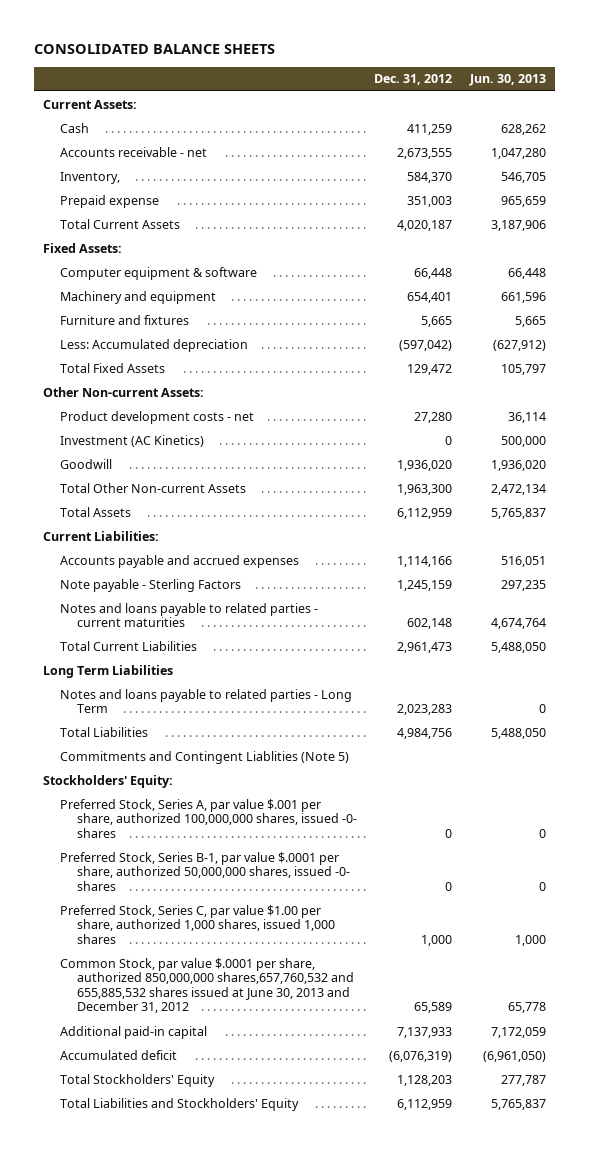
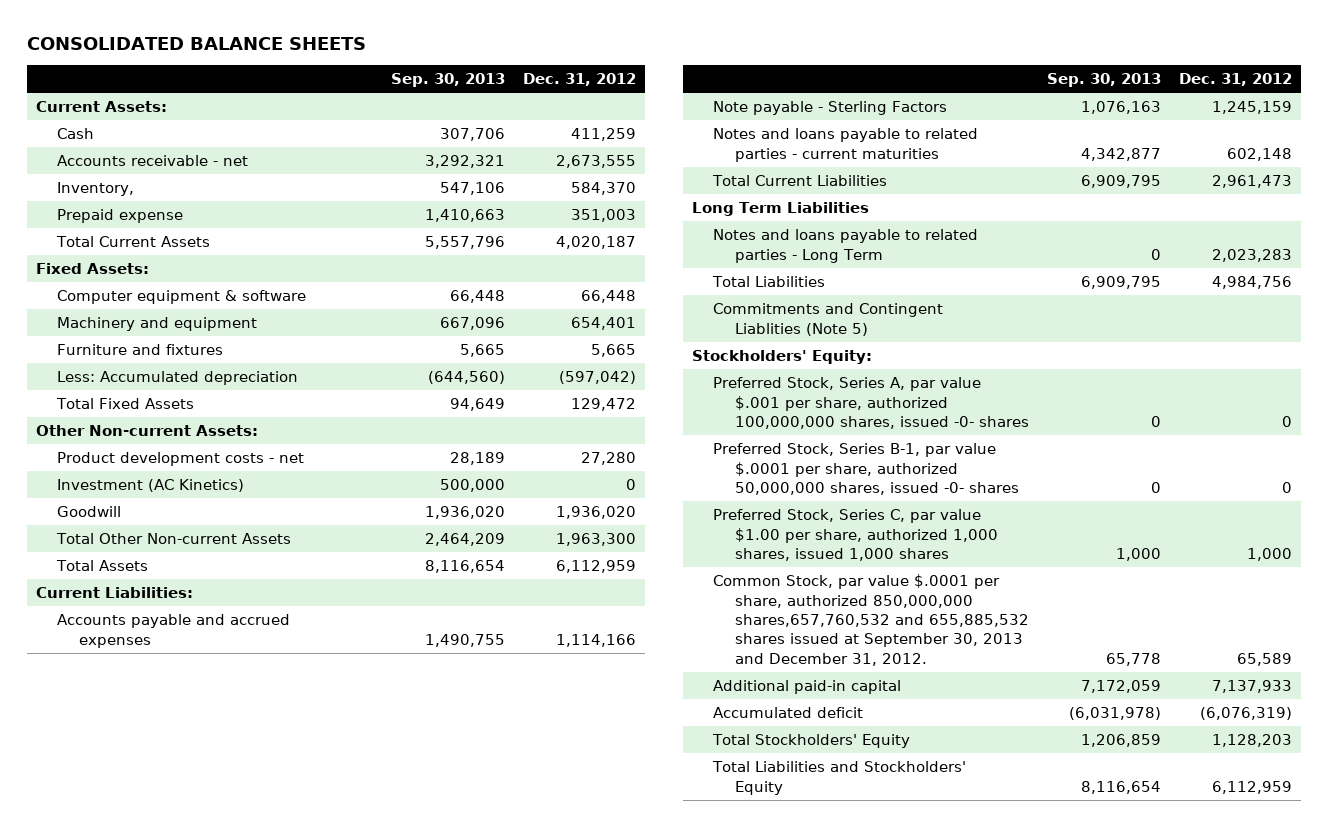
[468,74,546,87] Jun. 30, 2013 -> none
none -> [390,73,505,88] Sep. 30, 2013
[60,957,355,1014] Common Stock, par value $.0001 per share, authorized 850,000,000 shares,657,760,532 and 655,885,532 shares issued at June 30, 2013 and December 31, 2012 -> [713,574,1029,666] Common Stock, par value $.0001 per share, authorized 850,000,000 shares,657,760,532 and 655,885,532 shares issued at September 30, 2013 and December 31, 2012.

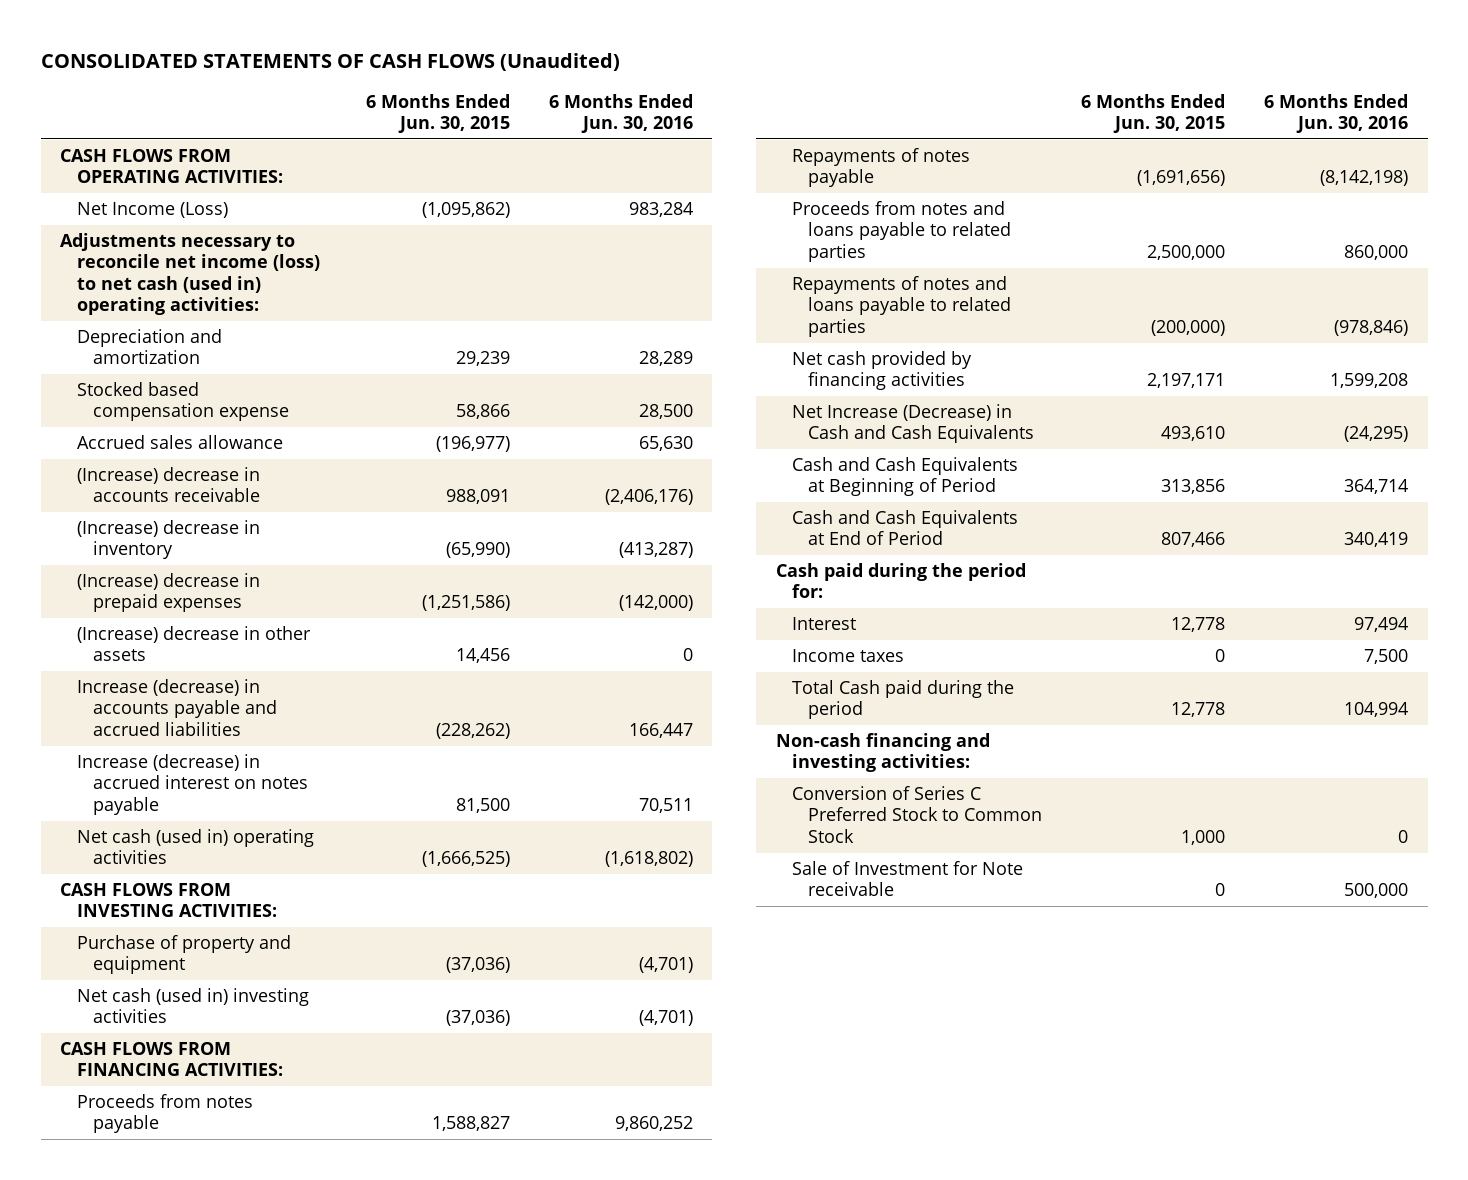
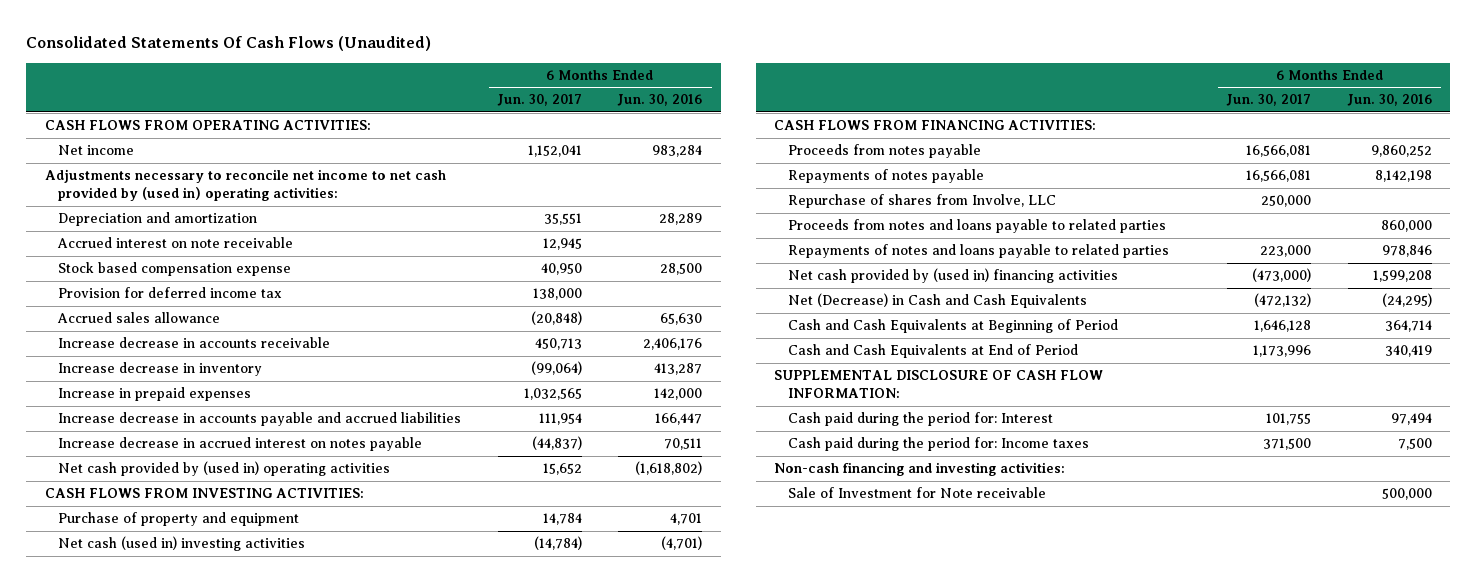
[40,53,620,72] CONSOLIDATED STATEMENTS OF CASH FLOWS (Unaudited) -> [26,36,432,52] Consolidated Statements Of Cash Flows (Unaudited)
[365,93,510,134] 6 Months Ended Jun. 30, 2015 -> none
none -> [496,94,582,107] Jun. 30, 2017
[76,202,228,219] Net Income (Loss) -> [58,145,135,156] Net income
[60,233,320,316] Adjustments necessary to reconcile net income (loss) to net cash (used in) operating activities: -> [44,169,446,202] Adjustments necessary to reconcile net income to net cash provided by (used in) operating activities:
none -> [57,237,294,249] Accrued interest on note receivable
[76,382,289,422] Stocked based compensation expense -> [58,262,292,277] Stock based compensation expense
none -> [58,287,283,299] Provision for deferred income tax
[76,626,311,662] (Increase) decrease in other assets -> none
[76,467,260,503] (Increase) decrease in accounts receivable -> [58,337,331,349] Increase decrease in accounts receivable
[604,489,693,506] (2,406,176) -> [643,338,703,351] 2,406,176
[76,520,260,560] (Increase) decrease in inventory -> [58,362,263,377] Increase decrease in inventory
[618,542,693,559] (413,287) -> [654,363,703,376] 413,287
[76,573,260,613] (Increase) decrease in prepaid expenses -> [58,387,252,402] Increase in prepaid expenses
[618,595,693,612] (142,000) -> [654,388,703,401] 142,000
[76,679,277,736] Increase (decrease) in accounts payable and accrued liabilities -> [58,412,462,427] Increase decrease in accounts payable and accrued liabilities
[76,754,308,815] Increase (decrease) in accrued interest on notes payable -> [58,437,423,452] Increase decrease in accrued interest on notes payable
[76,829,314,865] Net cash (used in) operating activities -> [58,461,391,477] Net cash provided by (used in) operating activities
[638,957,693,974] (4,701) -> [670,513,703,526] 4,701
[1320,170,1409,187] (8,142,198) -> [1375,170,1433,183] 8,142,198
none -> [787,194,1056,209] Repurchase of shares from Involve, LLC
[1334,319,1409,336] (978,846) -> [1382,245,1433,258] 978,846
[792,351,973,391] Net cash provided by financing activities -> [787,268,1118,284] Net cash provided by (used in) financing activities
[792,404,1035,444] Net Increase (Decrease) in Cash and Cash Equivalents -> [787,293,1087,309] Net (Decrease) in Cash and Cash Equivalents
[775,563,1026,599] Cash paid during the period for: -> none
[792,680,1015,720] Total Cash paid during the period -> none
none -> [774,370,1104,399] SUPPLEMENTAL DISCLOSURE OF CASH FLOW INFORMATION:
[792,617,857,631] Interest -> [787,412,1053,427] Cash paid during the period for: Interest
[792,649,905,663] Income taxes -> [787,437,1089,452] Cash paid during the period for: Income taxes
[792,786,1043,843] Conversion of Series C Preferred Stock to Common Stock -> none

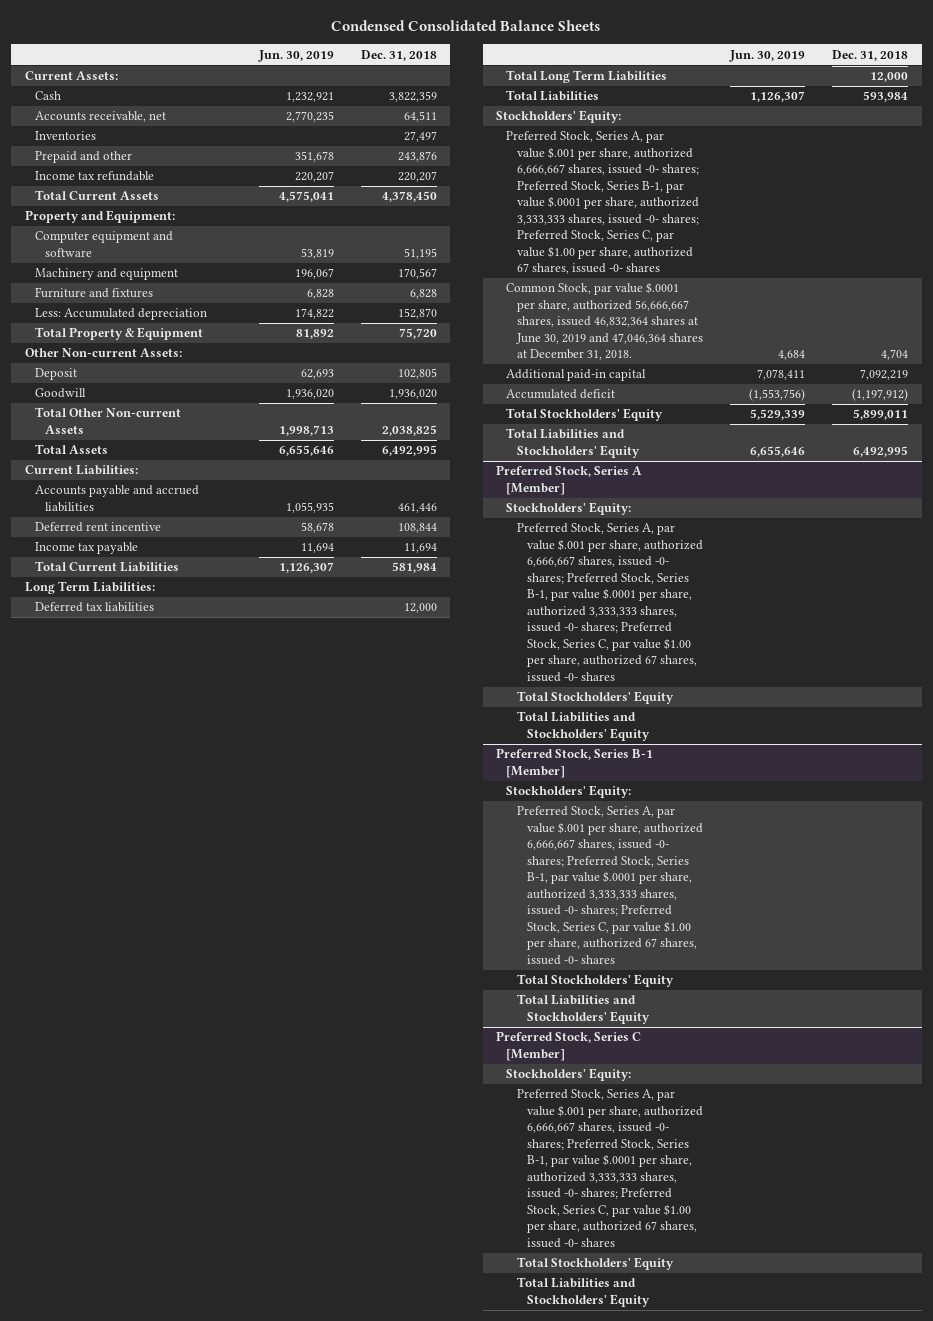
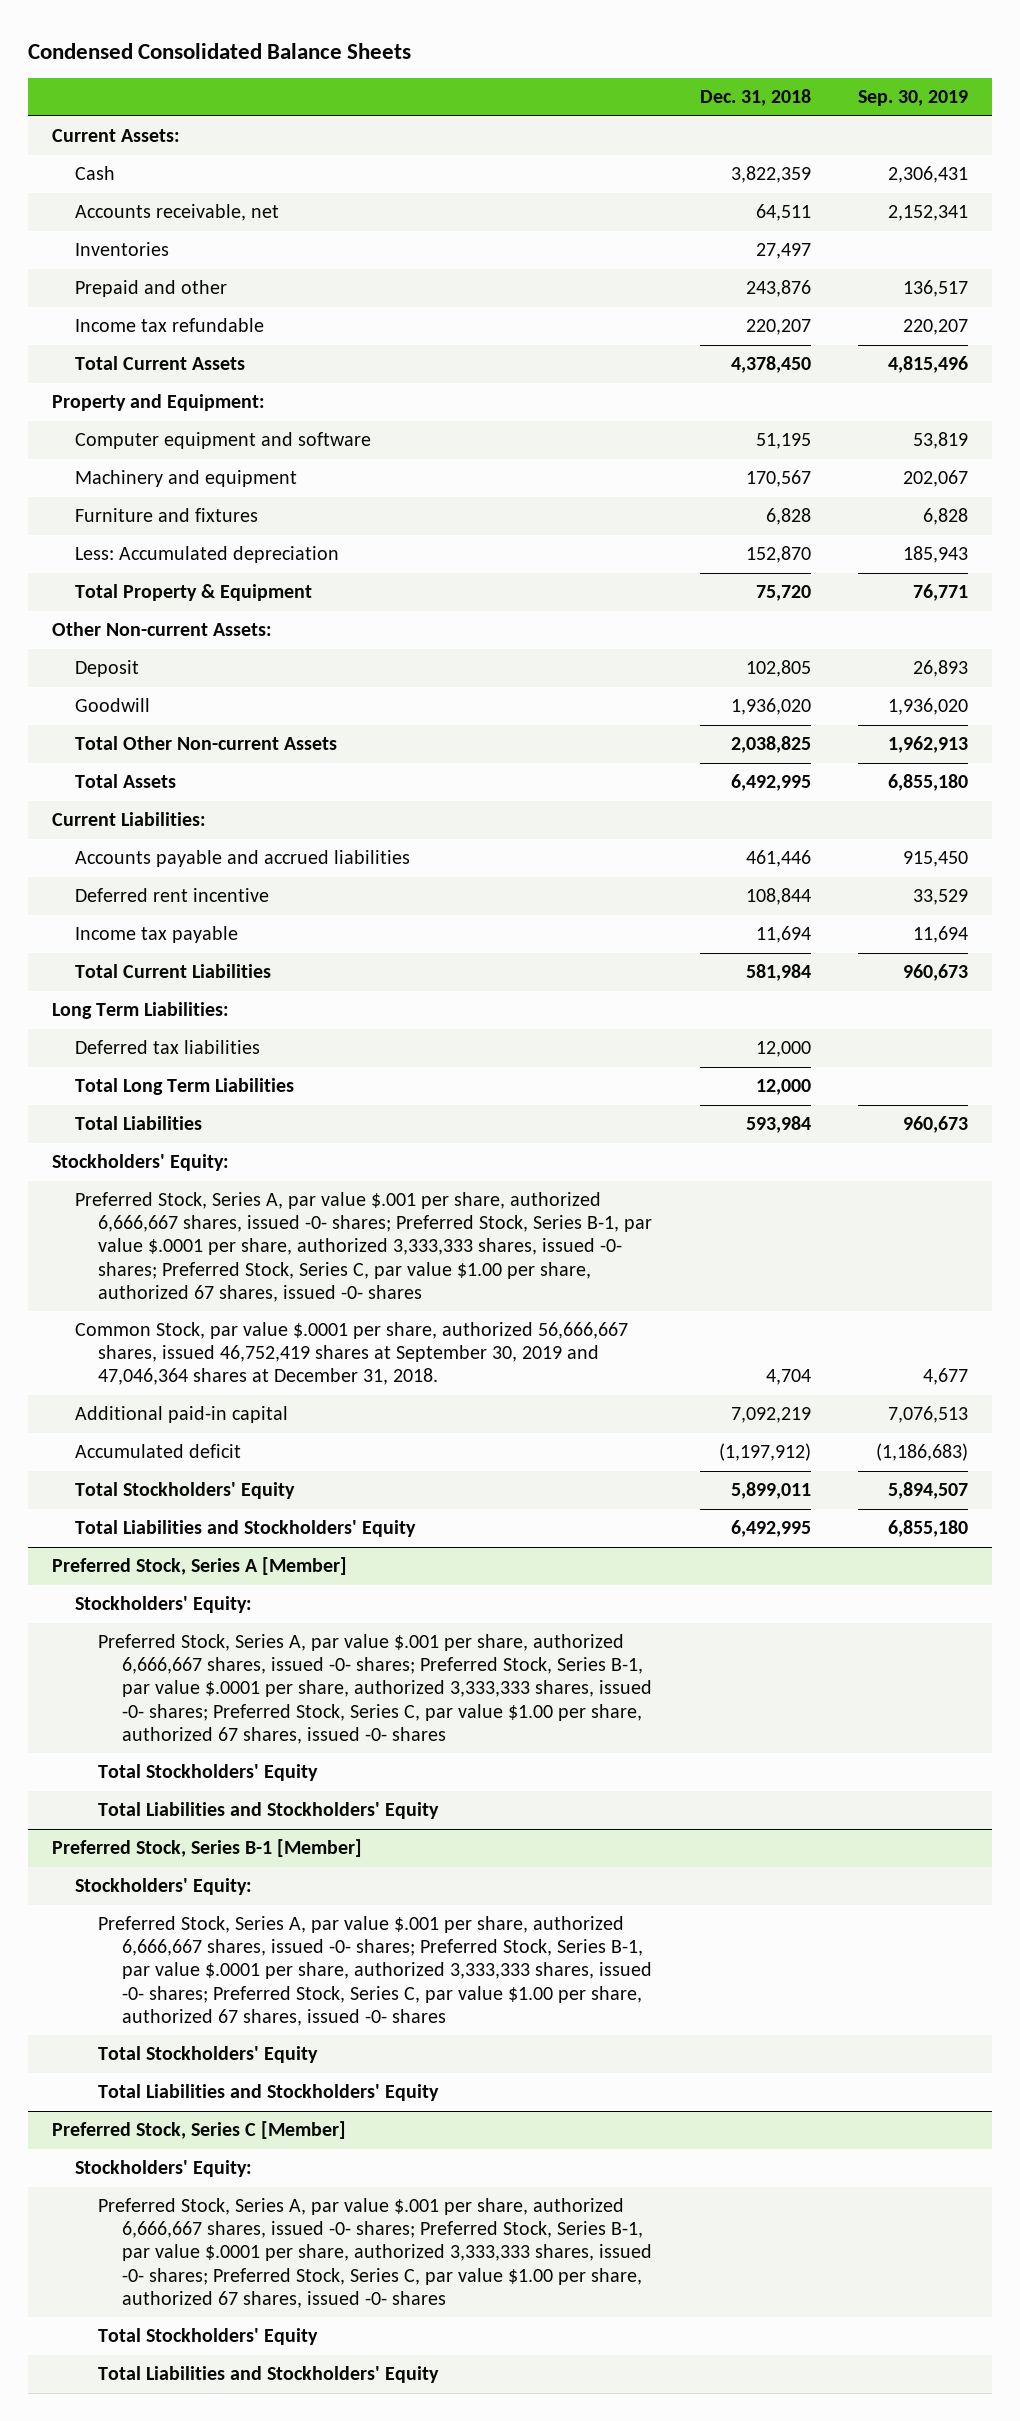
[257,49,334,62] Jun. 30, 2019 -> none
none -> [858,90,969,107] Sep. 30, 2019
[506,282,703,361] Common Stock, par value $.0001 per share, authorized 56,666,667 shares, issued 46,832,364 shares at June 30, 2019 and 47,046,364 shares at December 31, 2018. -> [75,1322,629,1386] Common Stock, par value $.0001 per share, authorized 56,666,667 shares, issued 46,752,419 shares at September 30, 2019 and 47,046,364 shares at December 31, 2018.

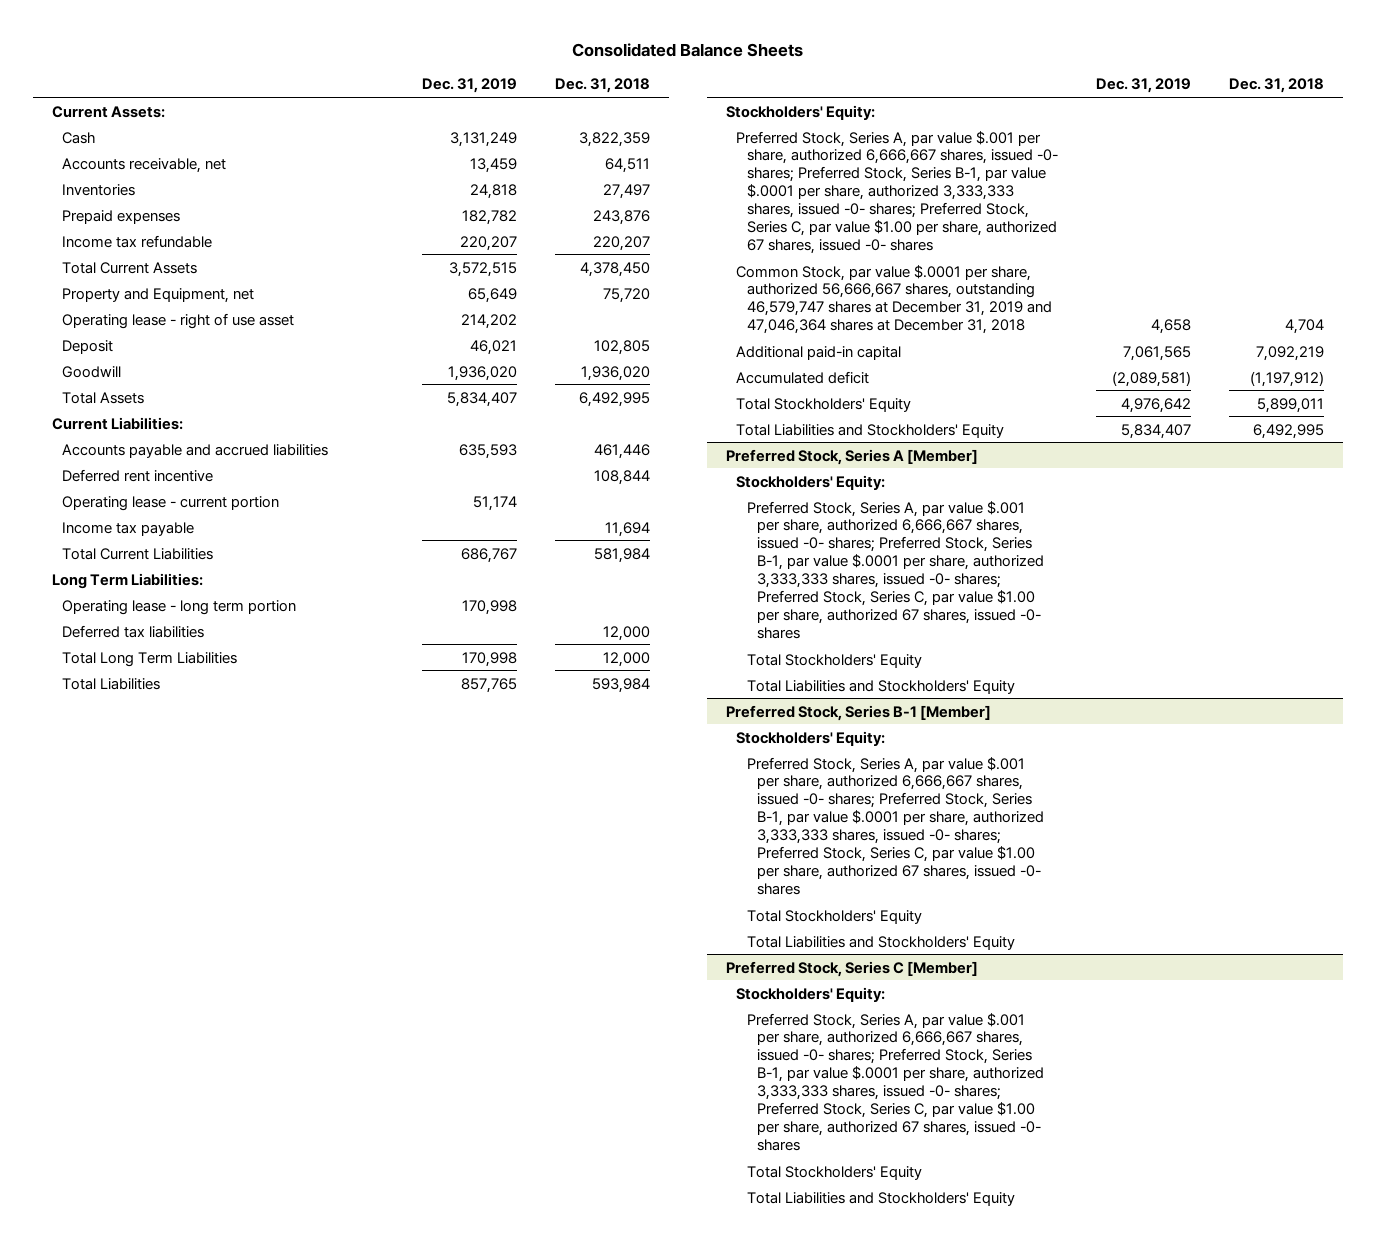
[28,42,412,59] Condensed Consolidated Balance Sheets -> [571,42,803,57] Consolidated Balance Sheets
[858,90,969,107] Sep. 30, 2019 -> none
none -> [421,78,517,94] Dec. 31, 2019
[75,280,228,298] Prepaid and other -> [62,209,181,224] Prepaid expenses
[52,394,266,412] Property and Equipment: -> none
[75,432,372,450] Computer equipment and software -> none
[75,470,298,488] Machinery and equipment -> none
[75,508,259,523] Furniture and fixtures -> none
[75,546,340,564] Less: Accumulated depreciation -> none
[52,622,273,637] Other Non-current Assets: -> none
[75,584,313,602] Total Property & Equipment -> [62,287,255,303] Property and Equipment, net
none -> [62,312,295,329] Operating lease - right of use asset
[75,736,338,751] Total Other Non-current Assets -> none
none -> [62,495,280,511] Operating lease - current portion
none -> [62,599,297,615] Operating lease - long term portion
[75,1322,629,1386] Common Stock, par value $.0001 per share, authorized 56,666,667 shares, issued 46,752,419 shares at September 30, 2019 and 47,046,364 shares at December 31, 2018. -> [736,264,1052,335] Common Stock, par value $.0001 per share, authorized 56,666,667 shares, outstanding 46,579,747 shares at December 31, 2019 and 47,046,364 shares at December 31, 2018

